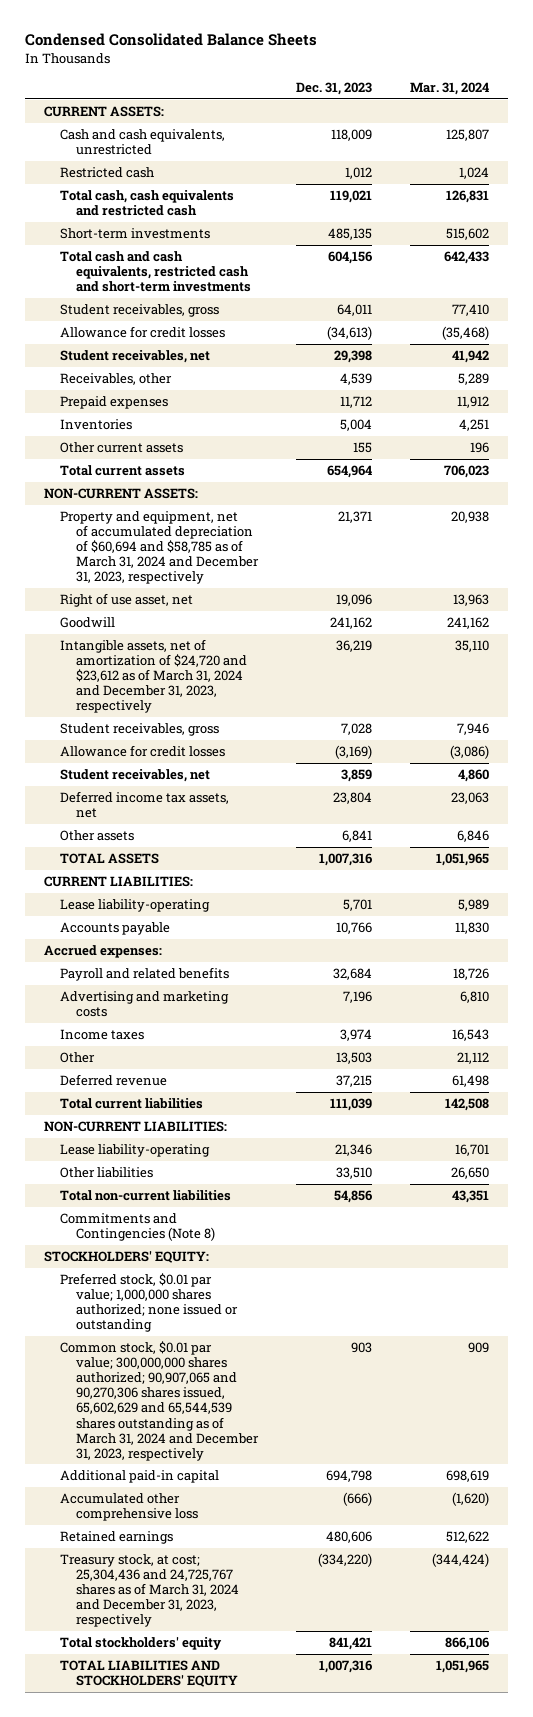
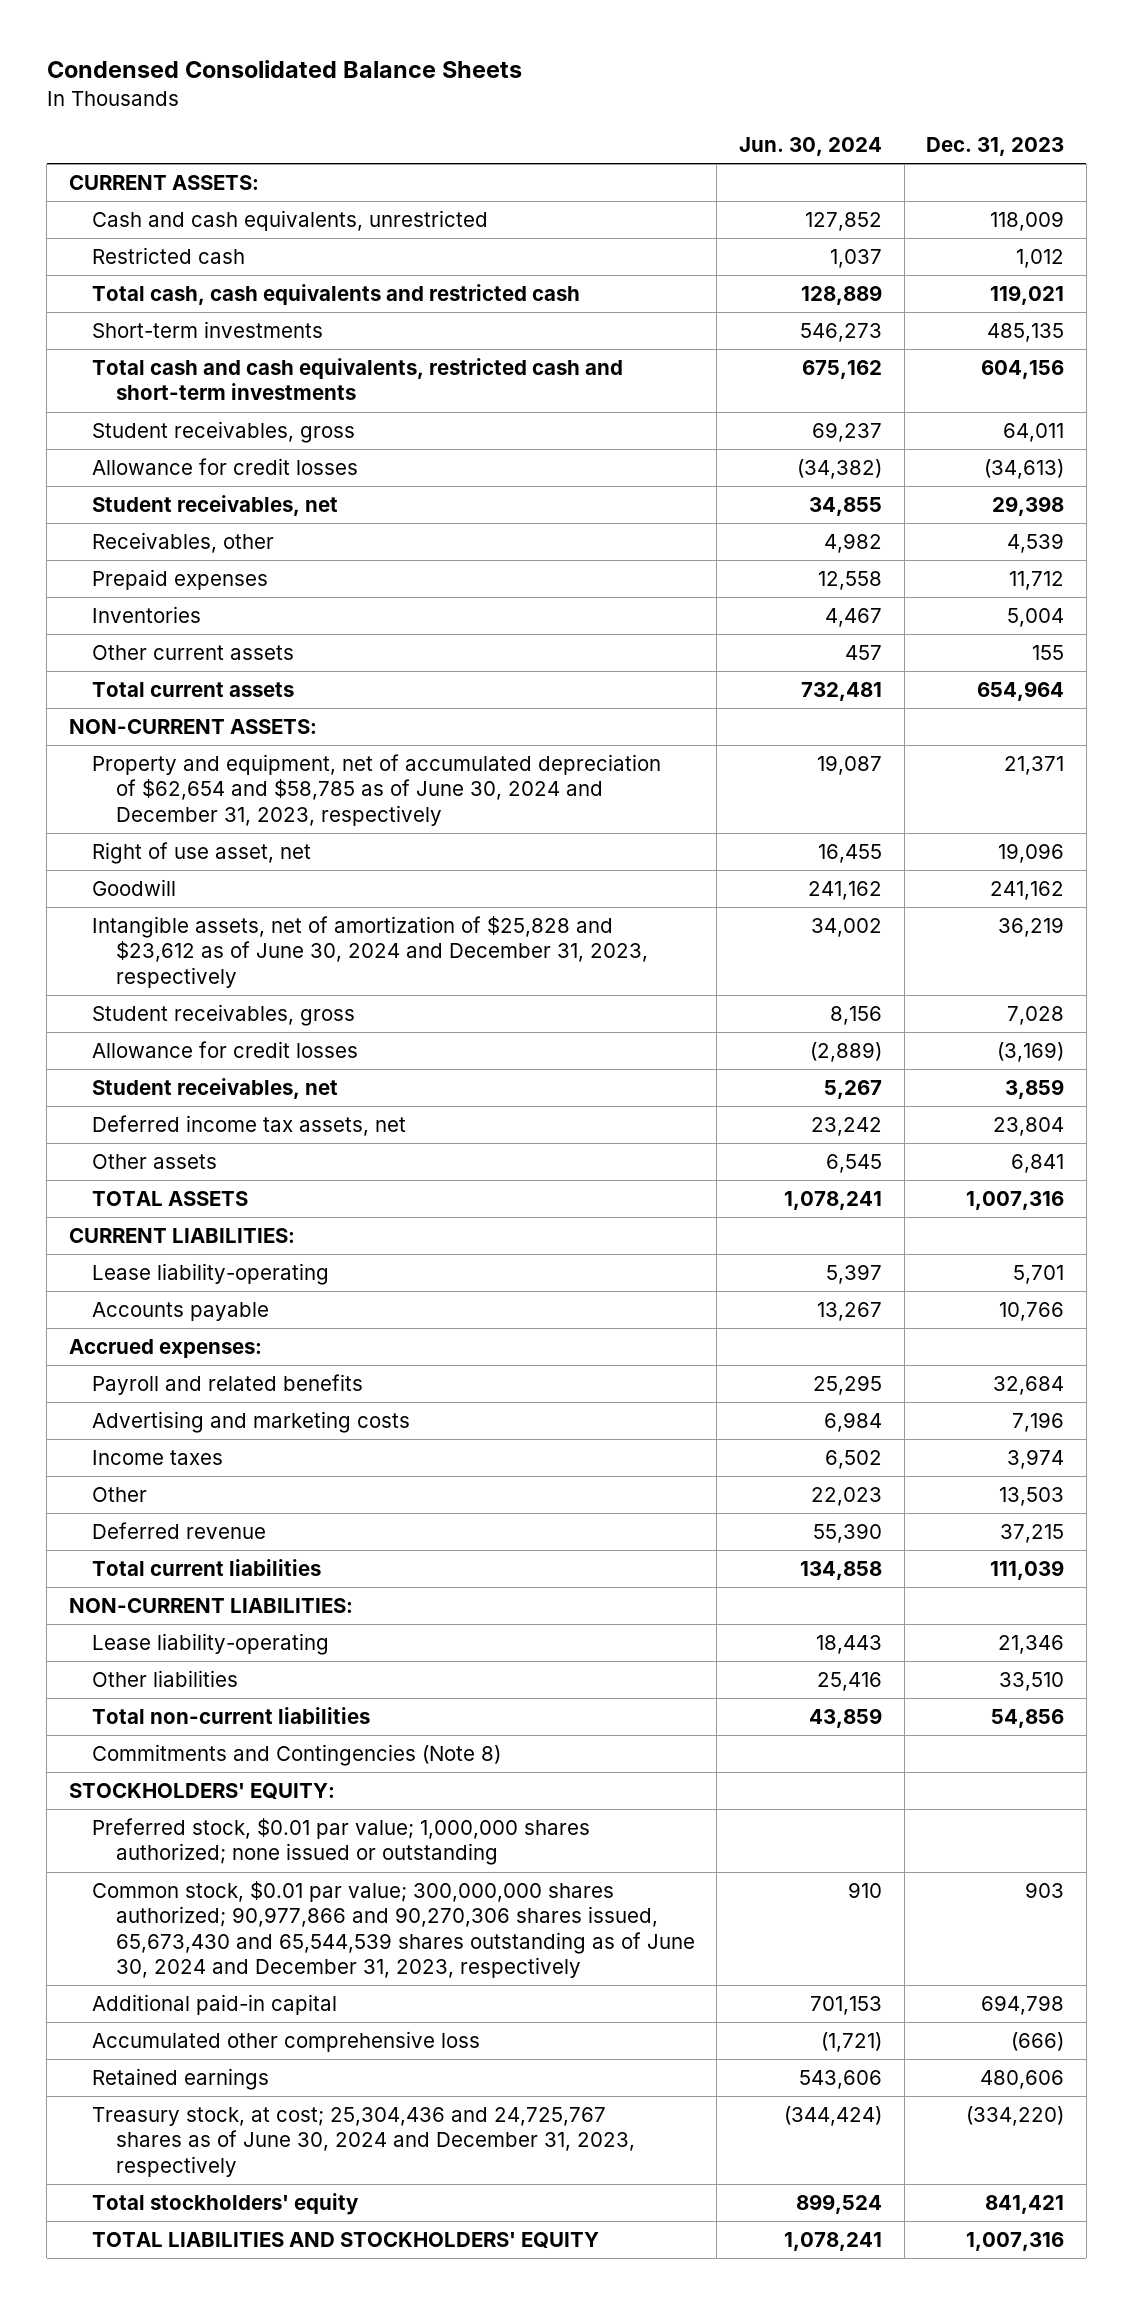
[410,81,490,95] Mar. 31, 2024 -> none
none -> [738,137,882,157] Jun. 30, 2024
[60,511,260,585] Property and equipment, net of accumulated depreciation of $60,694 and $58,785 as of March 31, 2024 and December 31, 2023, respectively -> [92,754,662,826] Property and equipment, net of accumulated depreciation of $62,654 and $58,785 as of June 30, 2024 and December 31, 2023, respectively
[60,639,248,714] Intangible assets, net of amortization of $24,720 and $23,612 as of March 31, 2024 and December 31, 2023, respectively -> [92,916,648,988] Intangible assets, net of amortization of $25,828 and $23,612 as of June 30, 2024 and December 31, 2023, respectively
[60,1341,260,1461] Common stock, $0.01 par value; 300,000,000 shares authorized; 90,907,065 and 90,270,306 shares issued, 65,602,629 and 65,544,539 shares outstanding as of March 31, 2024 and December 31, 2023, respectively -> [92,1881,695,1979] Common stock, $0.01 par value; 300,000,000 shares authorized; 90,977,866 and 90,270,306 shares issued, 65,673,430 and 65,544,539 shares outstanding as of June 30, 2024 and December 31, 2023, respectively
[60,1554,240,1628] Treasury stock, at cost; 25,304,436 and 24,725,767 shares as of March 31, 2024 and December 31, 2023, respectively -> [92,2107,635,2177] Treasury stock, at cost; 25,304,436 and 24,725,767 shares as of June 30, 2024 and December 31, 2023, respectively

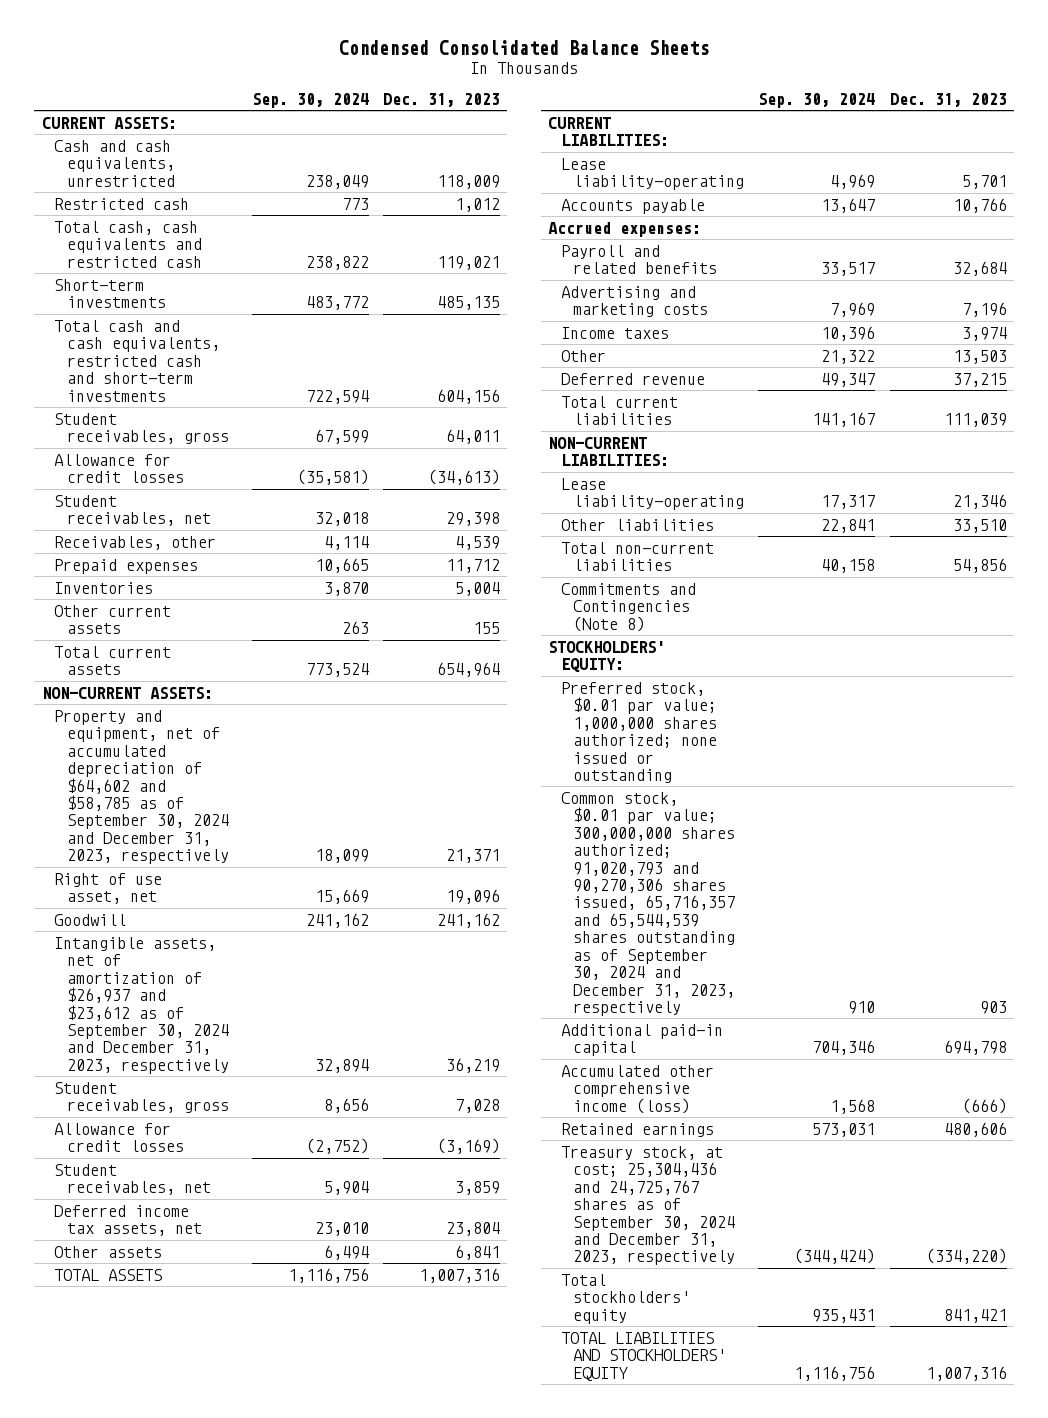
[738,137,882,157] Jun. 30, 2024 -> none
none -> [251,92,369,108] Sep. 30, 2024
[92,754,662,826] Property and equipment, net of accumulated depreciation of $62,654 and $58,785 as of June 30, 2024 and December 31, 2023, respectively -> [54,709,229,865] Property and equipment, net of accumulated depreciation of $64,602 and $58,785 as of September 30, 2024 and December 31, 2023, respectively
[92,916,648,988] Intangible assets, net of amortization of $25,828 and $23,612 as of June 30, 2024 and December 31, 2023, respectively -> [54,936,229,1074] Intangible assets, net of amortization of $26,937 and $23,612 as of September 30, 2024 and December 31, 2023, respectively
[92,1881,695,1979] Common stock, $0.01 par value; 300,000,000 shares authorized; 90,977,866 and 90,270,306 shares issued, 65,673,430 and 65,544,539 shares outstanding as of June 30, 2024 and December 31, 2023, respectively -> [560,791,736,1017] Common stock, $0.01 par value; 300,000,000 shares authorized; 91,020,793 and 90,270,306 shares issued, 65,716,357 and 65,544,539 shares outstanding as of September 30, 2024 and December 31, 2023, respectively
[92,2031,481,2053] Accumulated other comprehensive loss -> [560,1064,714,1114] Accumulated other comprehensive income (loss)
[92,2107,635,2177] Treasury stock, at cost; 25,304,436 and 24,725,767 shares as of June 30, 2024 and December 31, 2023, respectively -> [560,1145,736,1266] Treasury stock, at cost; 25,304,436 and 24,725,767 shares as of September 30, 2024 and December 31, 2023, respectively

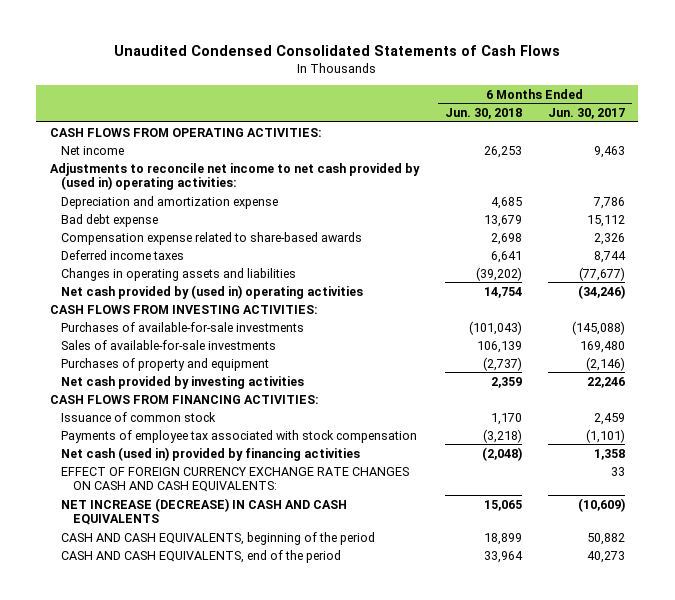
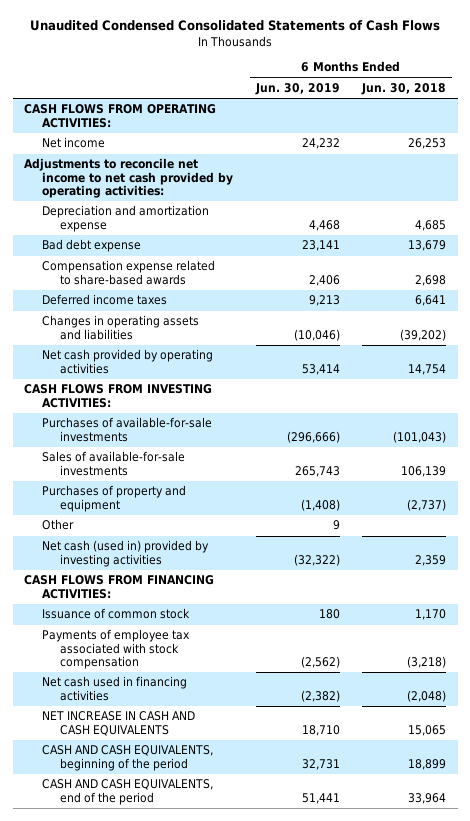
[548,108,626,120] Jun. 30, 2017 -> none
none -> [254,83,340,96] Jun. 30, 2019
[49,162,420,191] Adjustments to reconcile net income to net cash provided by (used in) operating activities: -> [24,158,233,199] Adjustments to reconcile net income to net cash provided by operating activities:
[61,284,364,299] Net cash provided by (used in) operating activities -> [41,349,213,374] Net cash provided by operating activities
none -> [41,519,74,531] Other
[61,375,305,389] Net cash provided by investing activities -> [41,540,209,567] Net cash (used in) provided by investing activities
[61,466,410,493] EFFECT OF FOREIGN CURRENCY EXCHANGE RATE CHANGES ON CASH AND CASH EQUIVALENTS: -> none
[61,446,361,461] Net cash (used in) provided by financing activities -> [41,676,187,701] Net cash used in financing activities
[61,497,348,526] NET INCREASE (DECREASE) IN CASH AND CASH EQUIVALENTS -> [41,711,195,736] NET INCREASE IN CASH AND CASH EQUIVALENTS

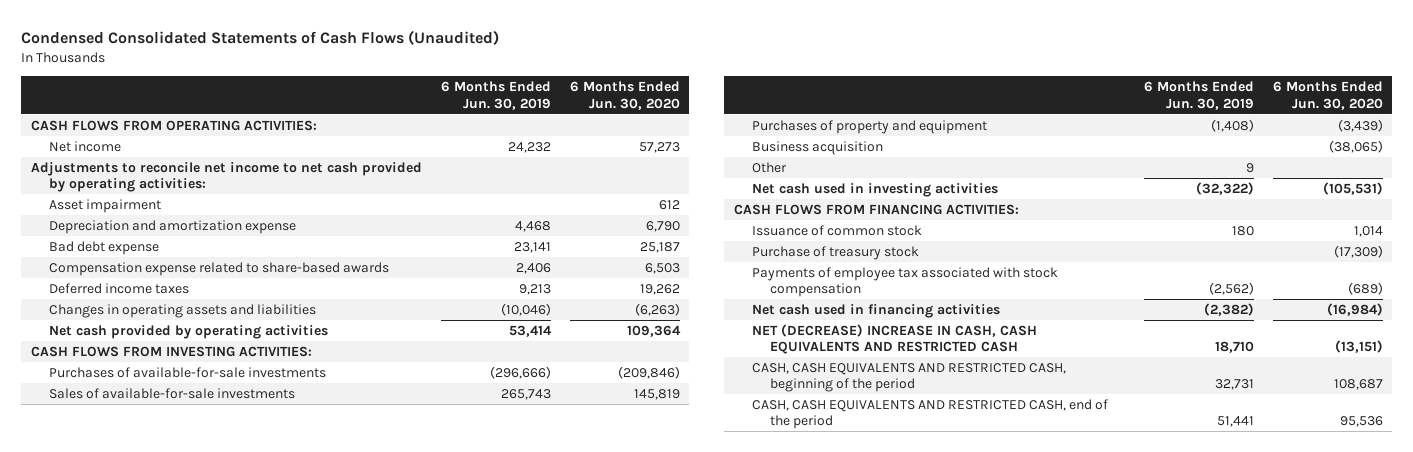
[30,20,441,32] Unaudited Condensed Consolidated Statements of Cash Flows -> [21,30,500,46] Condensed Consolidated Statements of Cash Flows (Unaudited)
[361,83,447,96] Jun. 30, 2018 -> none
none -> [569,81,680,110] 6 Months Ended Jun. 30, 2020
none -> [48,198,161,213] Asset impairment
none -> [751,140,883,155] Business acquisition
[41,540,209,567] Net cash (used in) provided by investing activities -> [751,182,998,197] Net cash used in investing activities
none -> [751,245,919,260] Purchase of treasury stock
[41,711,195,736] NET INCREASE IN CASH AND CASH EQUIVALENTS -> [751,323,1037,355] NET (DECREASE) INCREASE IN CASH, CASH EQUIVALENTS AND RESTRICTED CASH
[41,745,213,771] CASH AND CASH EQUIVALENTS, beginning of the period -> [751,362,1066,393] CASH, CASH EQUIVALENTS AND RESTRICTED CASH, beginning of the period
[41,779,213,805] CASH AND CASH EQUIVALENTS, end of the period -> [751,398,1108,430] CASH, CASH EQUIVALENTS AND RESTRICTED CASH, end of the period

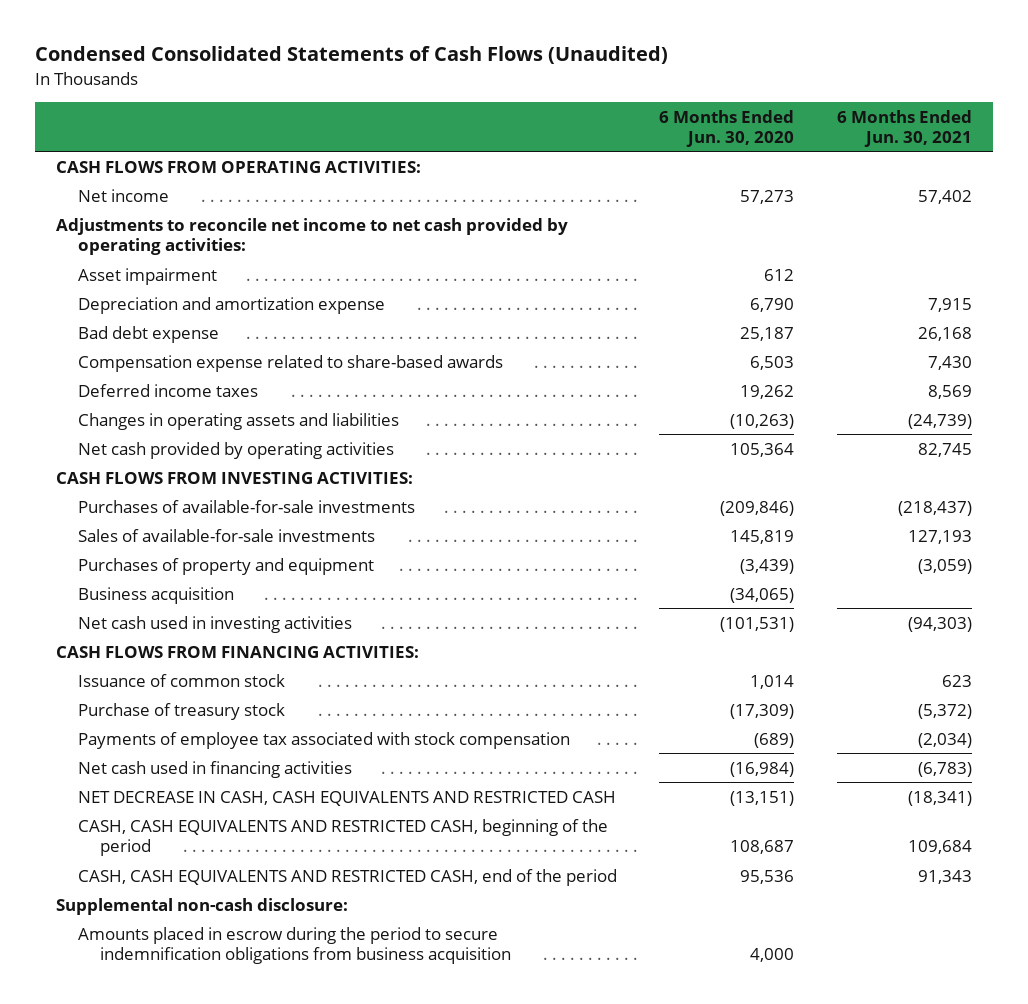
[440,81,551,110] 6 Months Ended Jun. 30, 2019 -> none
none -> [836,109,972,147] 6 Months Ended Jun. 30, 2021
[634,302,680,316] (6,263) -> [730,413,795,429] (10,263)
[626,324,681,337] 109,364 -> [730,442,795,457] 105,364
[751,161,787,173] Other -> none
[1328,139,1383,153] (38,065) -> [730,587,795,603] (34,065)
[1322,181,1383,195] (105,531) -> [720,616,795,632] (101,531)
[751,323,1037,355] NET (DECREASE) INCREASE IN CASH, CASH EQUIVALENTS AND RESTRICTED CASH -> [77,790,616,806] NET DECREASE IN CASH, CASH EQUIVALENTS AND RESTRICTED CASH
none -> [55,897,348,915] Supplemental non-cash disclosure:
none -> [77,926,511,965] Amounts placed in escrow during the period to secure indemnification obligations from business acquisition

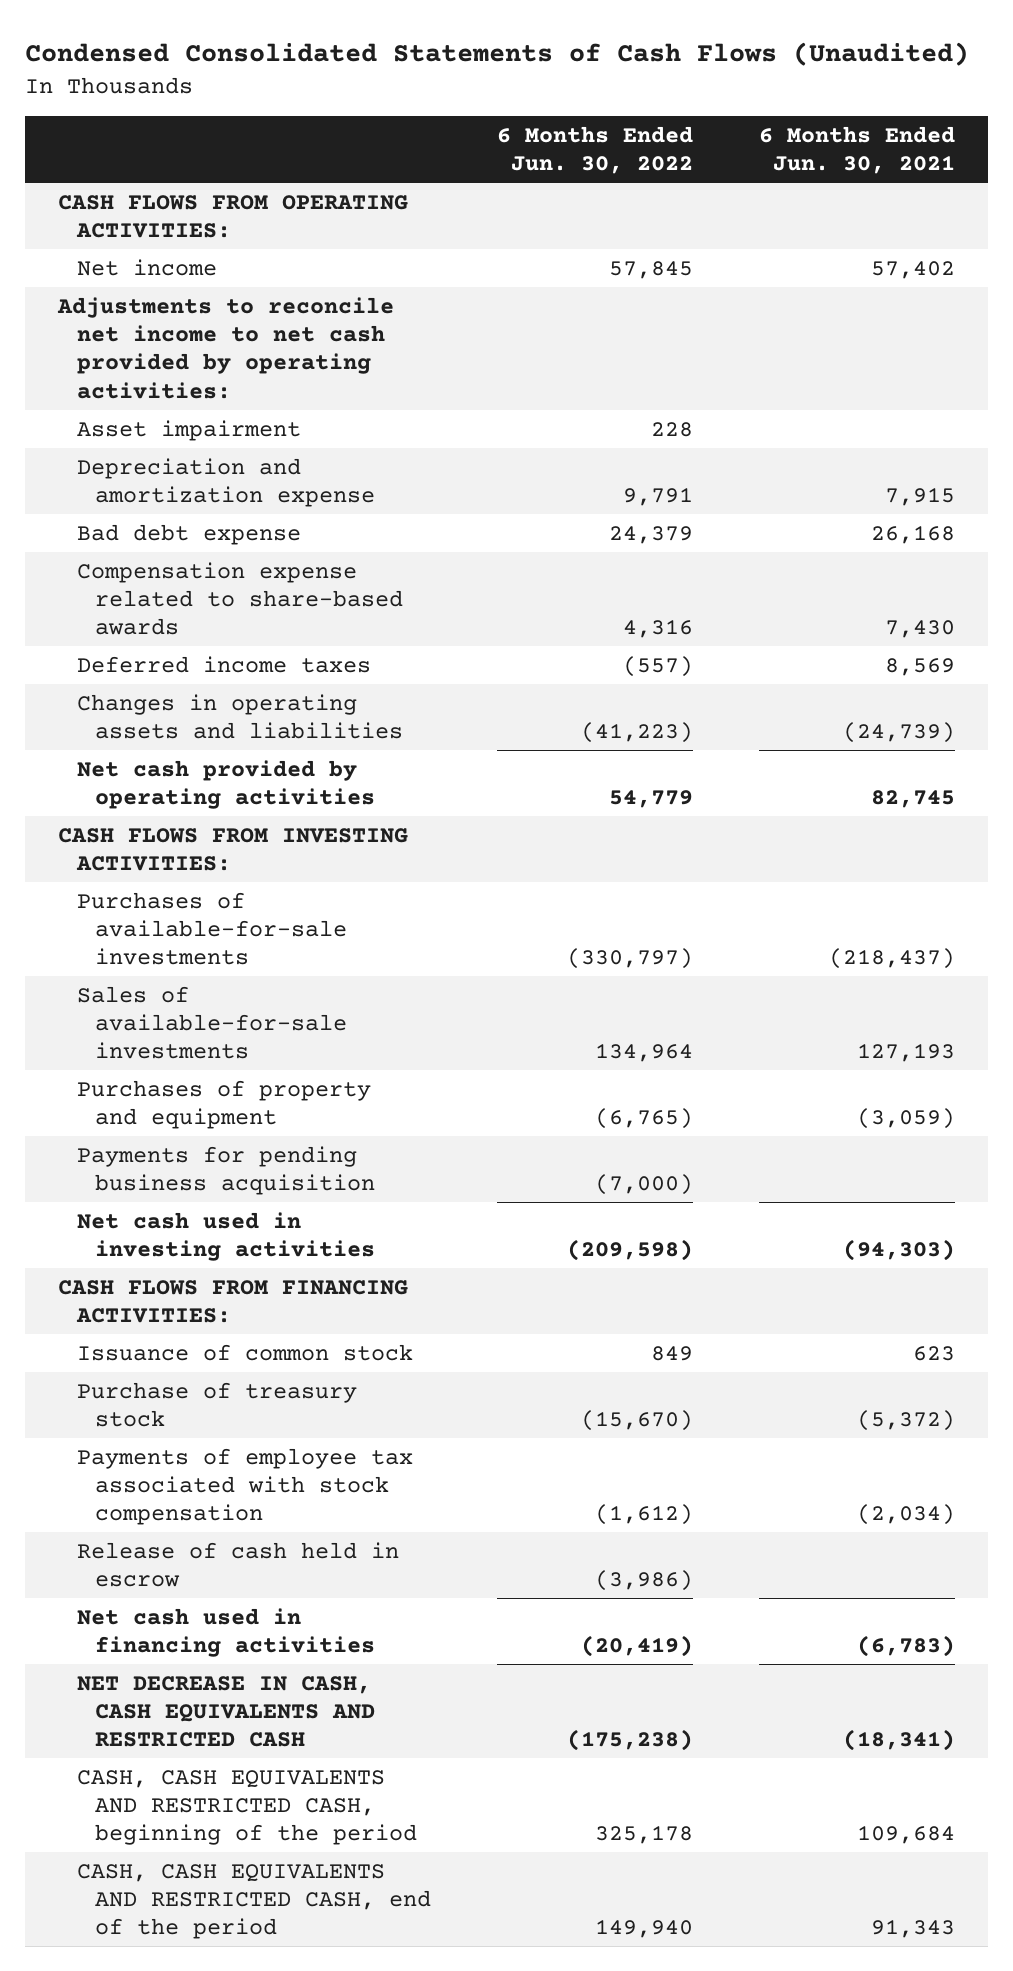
[659,109,795,147] 6 Months Ended Jun. 30, 2020 -> none
none -> [496,125,693,175] 6 Months Ended Jun. 30, 2022
[77,586,234,604] Business acquisition -> [76,1145,375,1195] Payments for pending business acquisition
none -> [76,1541,399,1587] Release of cash held in escrow
[55,897,348,915] Supplemental non-cash disclosure: -> none
[77,926,511,965] Amounts placed in escrow during the period to secure indemnification obligations from business acquisition -> none

